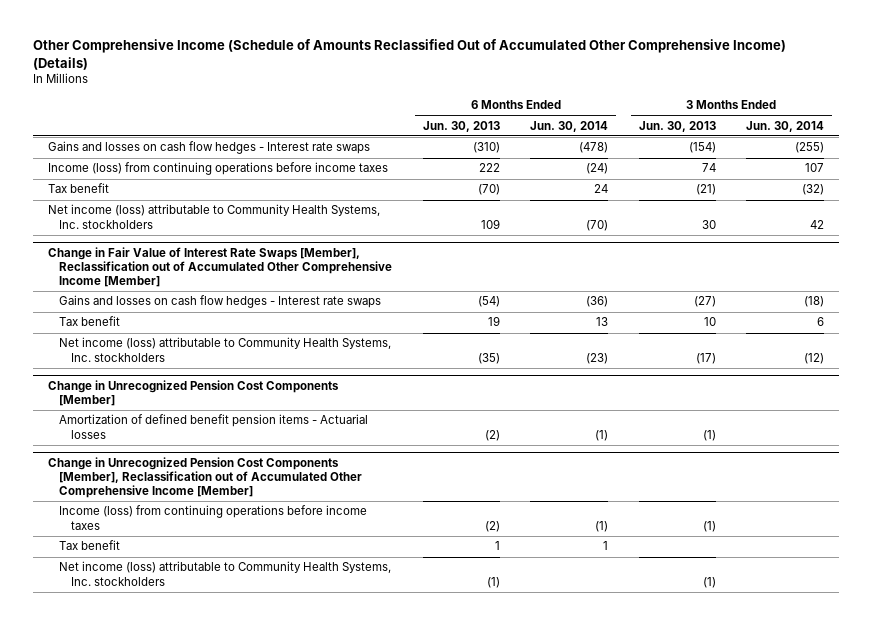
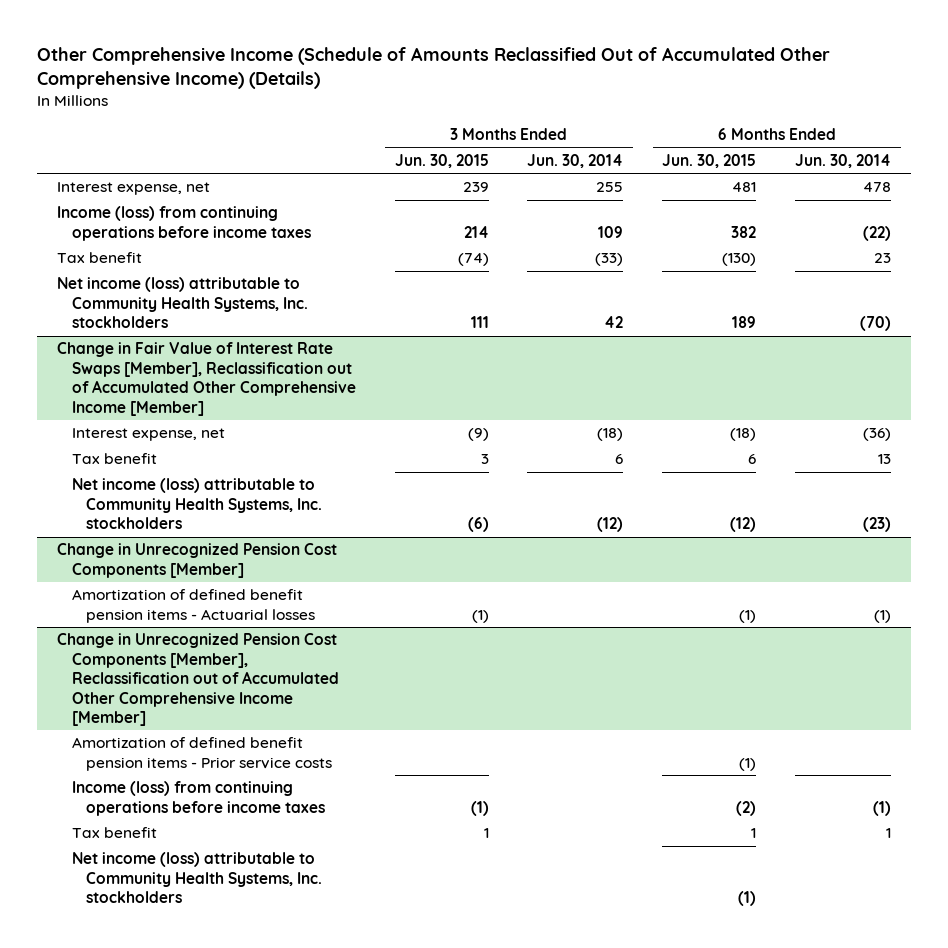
[422,120,500,132] Jun. 30, 2013 -> none
[638,120,716,132] Jun. 30, 2013 -> none
none -> [394,153,489,168] Jun. 30, 2015
none -> [662,153,757,168] Jun. 30, 2015
[47,141,370,155] Gains and losses on cash flow hedges - Interest rate swaps -> none
none -> [56,182,210,196] Interest expense, net
[586,163,609,175] (24) -> [863,225,892,241] (22)
[805,163,825,173] 107 -> [598,225,624,238] 109
[594,184,609,194] 24 -> [874,253,892,264] 23
[802,184,825,196] (32) -> [595,253,624,267] (33)
[59,295,382,309] Gains and losses on cash flow hedges - Interest rate swaps -> [71,428,225,442] Interest expense, net
none -> [71,737,333,771] Amortization of defined benefit pension items - Prior service costs

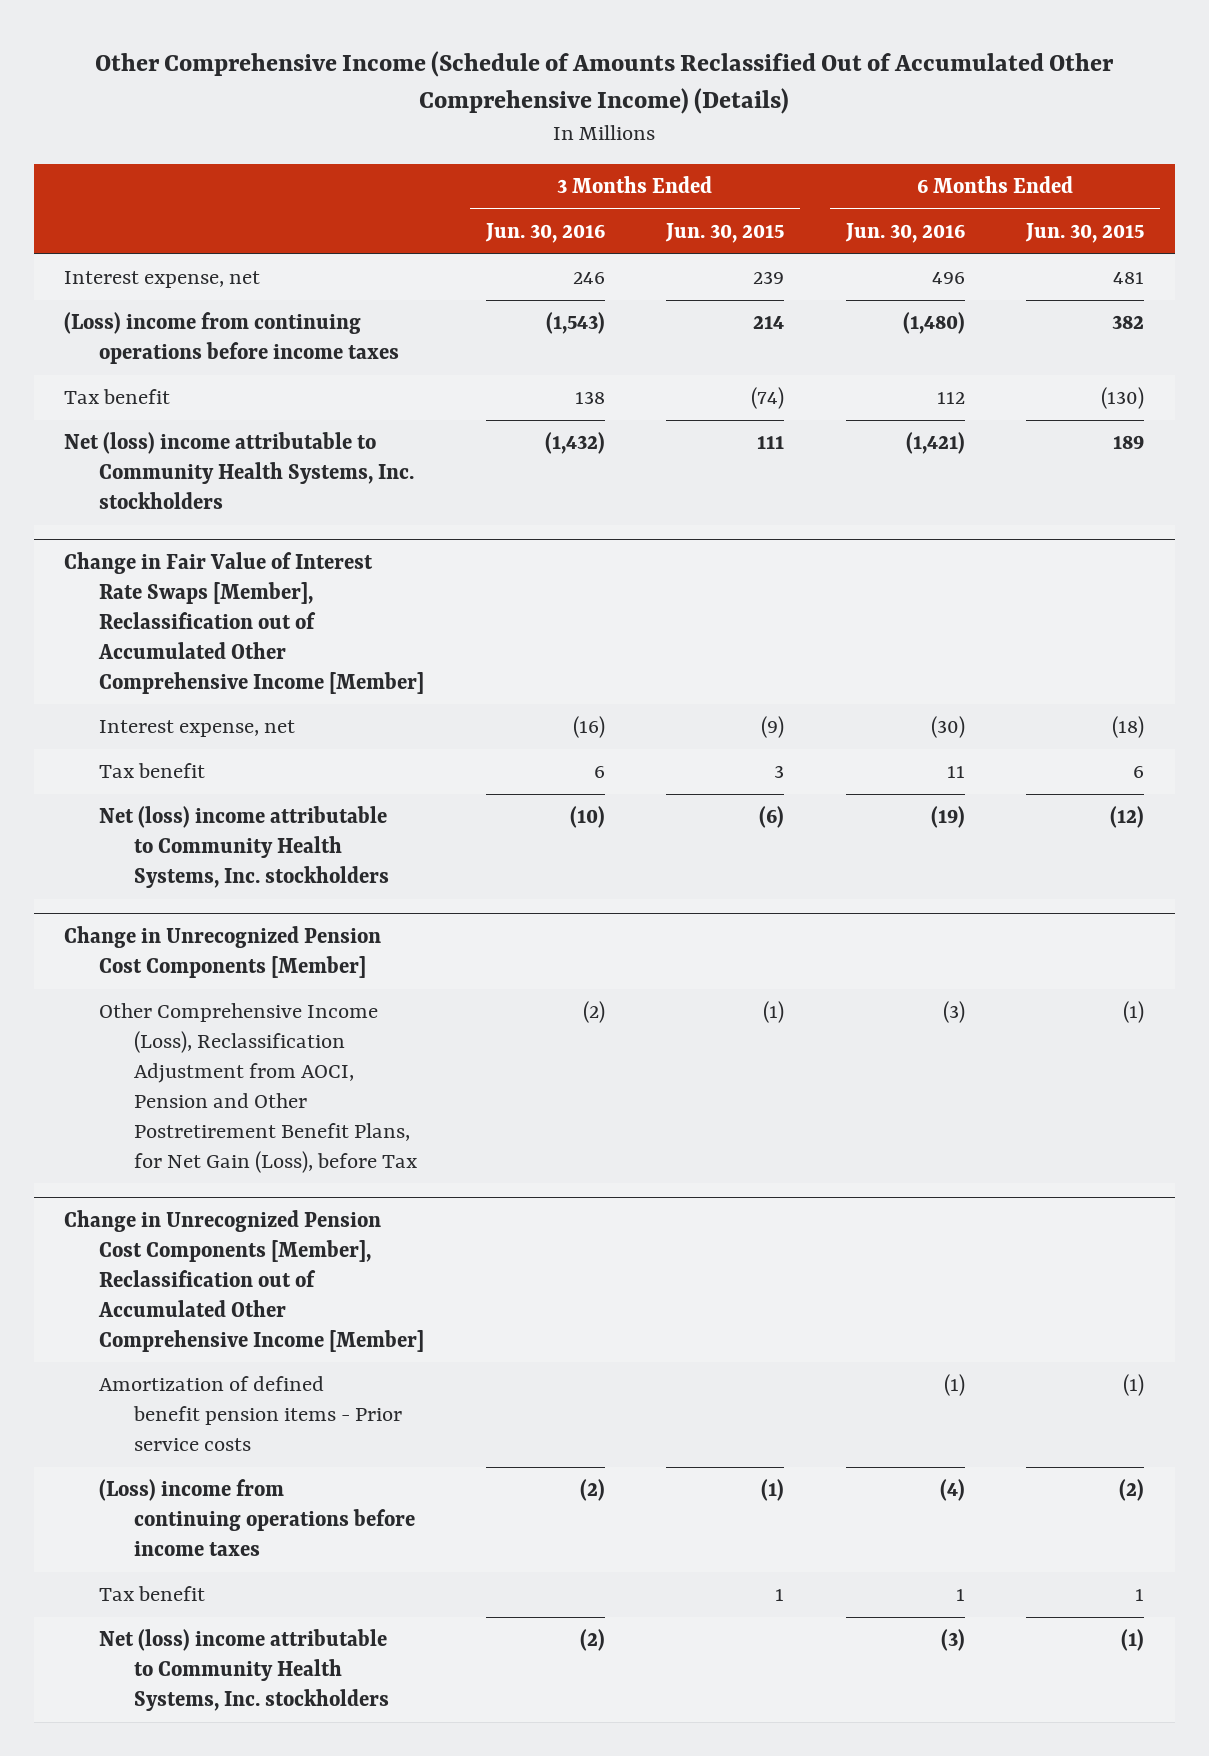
[527,153,624,168] Jun. 30, 2014 -> none
[795,153,892,168] Jun. 30, 2014 -> none
none -> [484,223,605,244] Jun. 30, 2016
none -> [844,223,965,244] Jun. 30, 2016
[56,206,311,241] Income (loss) from continuing operations before income taxes -> [64,312,400,365] (Loss) income from continuing operations before income taxes
[56,277,308,329] Net income (loss) attributable to Community Health Systems, Inc. stockholders -> [64,432,415,510] Net (loss) income attributable to Community Health Systems, Inc. stockholders
[71,478,323,530] Net income (loss) attributable to Community Health Systems, Inc. stockholders -> [99,806,390,889] Net (loss) income attributable to Community Health Systems, Inc. stockholders
[71,589,316,623] Amortization of defined benefit pension items - Actuarial losses -> [99,1003,418,1173] Other Comprehensive Income (Loss), Reclassification Adjustment from AOCI, Pension and Other Postretirement Benefit Plans, for Net Gain (Loss), before Tax
[71,781,326,816] Income (loss) from continuing operations before income taxes -> [99,1479,416,1557] (Loss) income from continuing operations before income taxes
[71,852,323,904] Net income (loss) attributable to Community Health Systems, Inc. stockholders -> [99,1629,390,1712] Net (loss) income attributable to Community Health Systems, Inc. stockholders

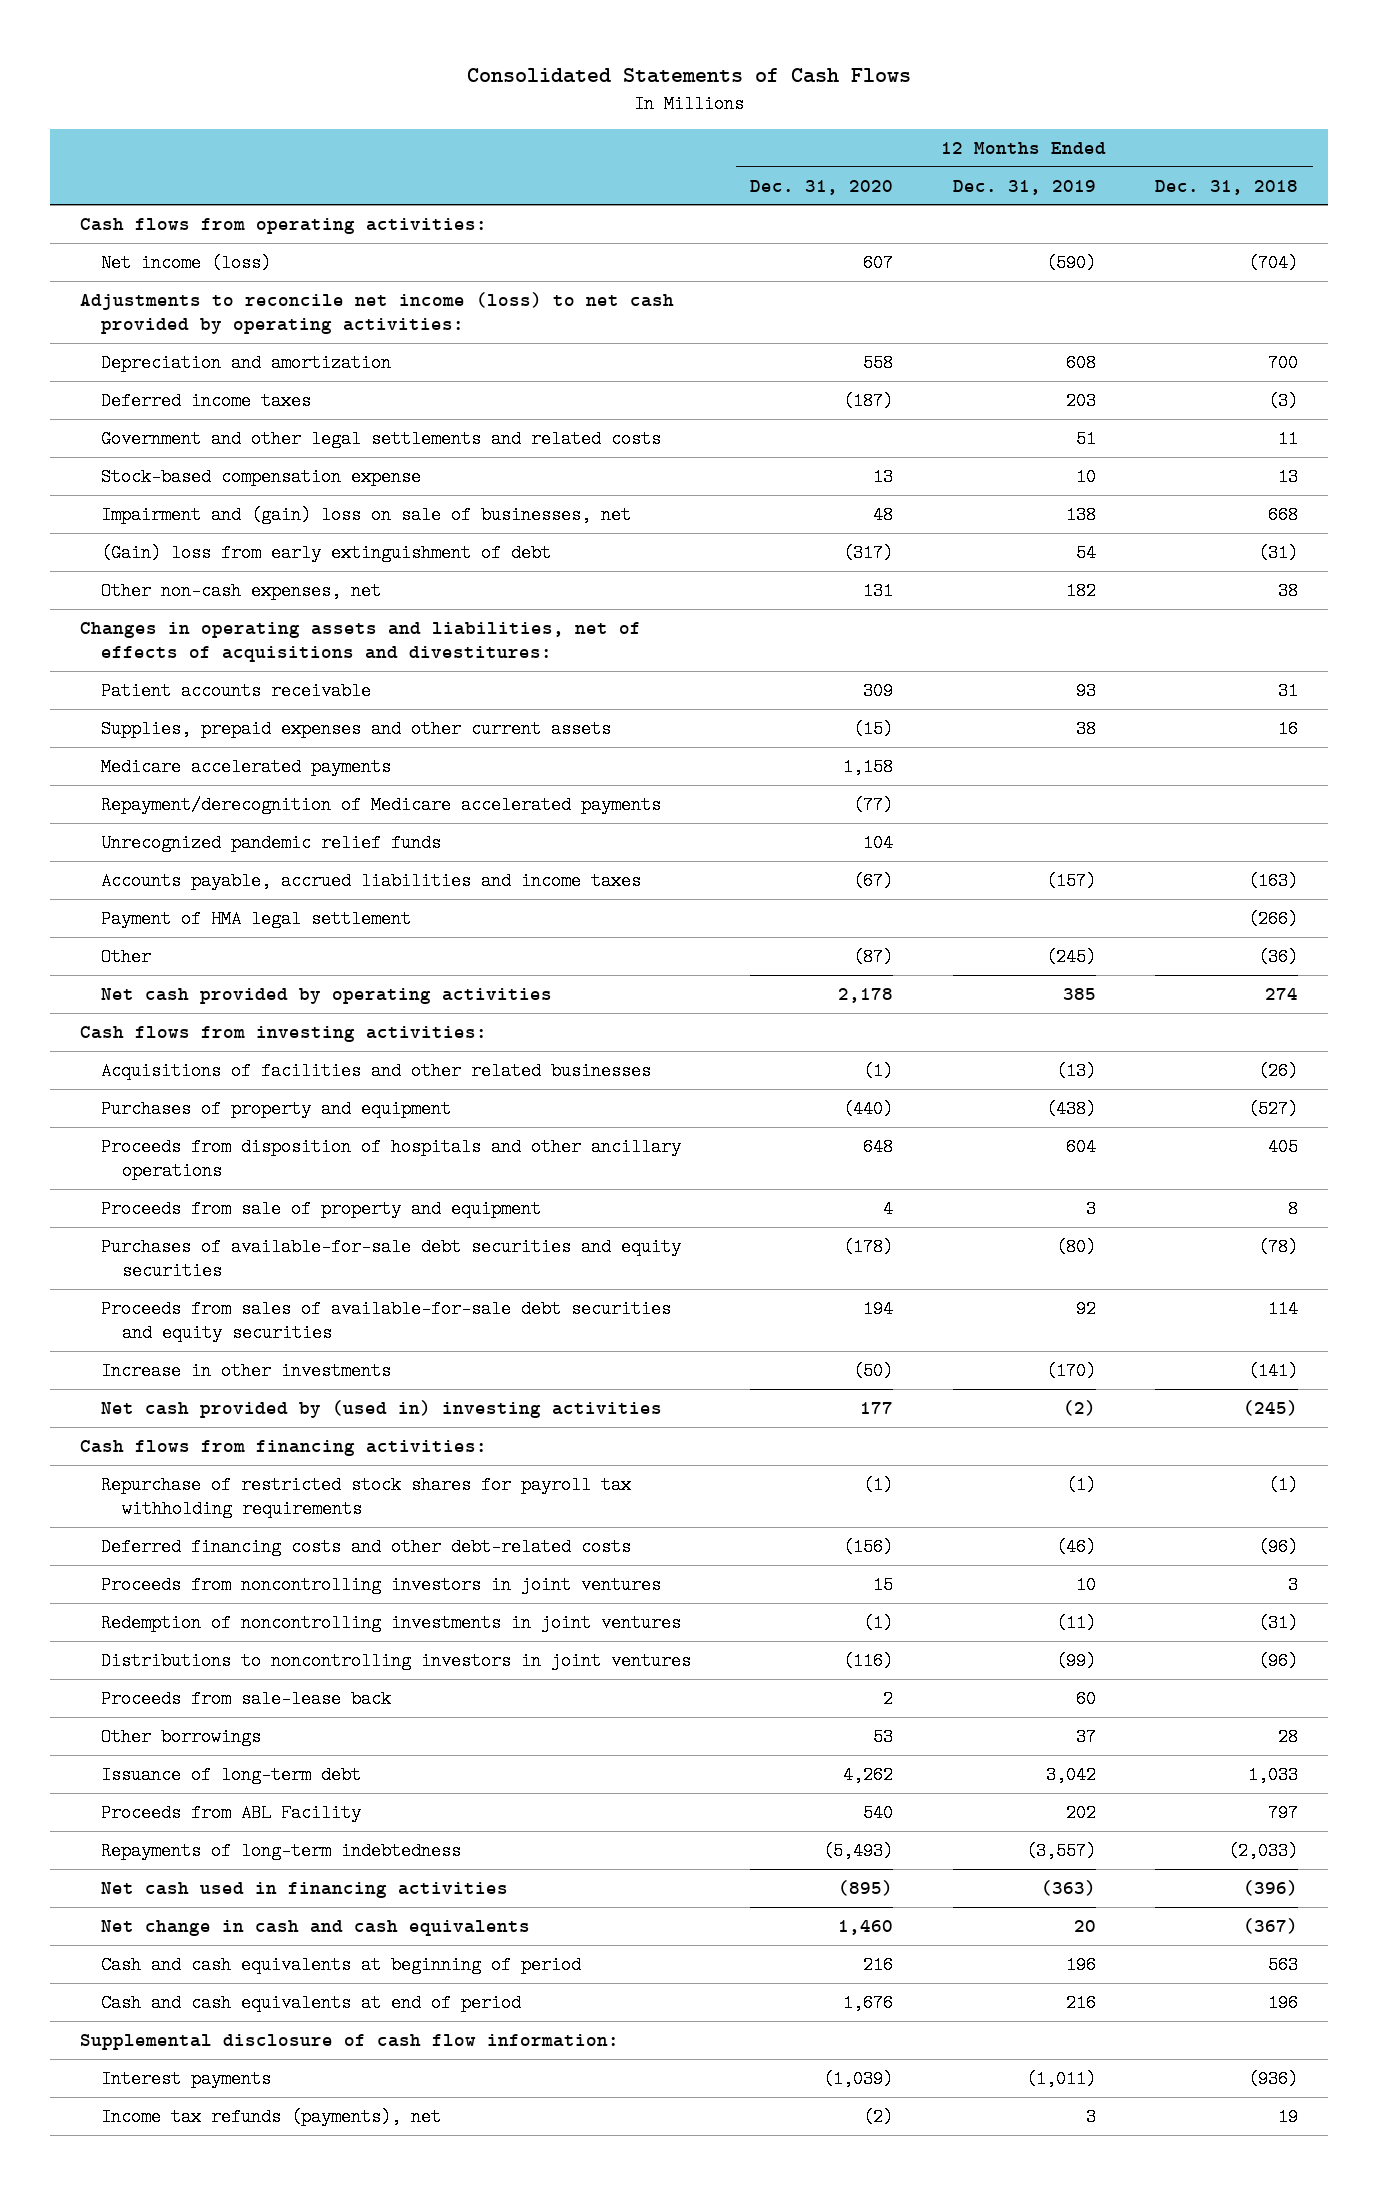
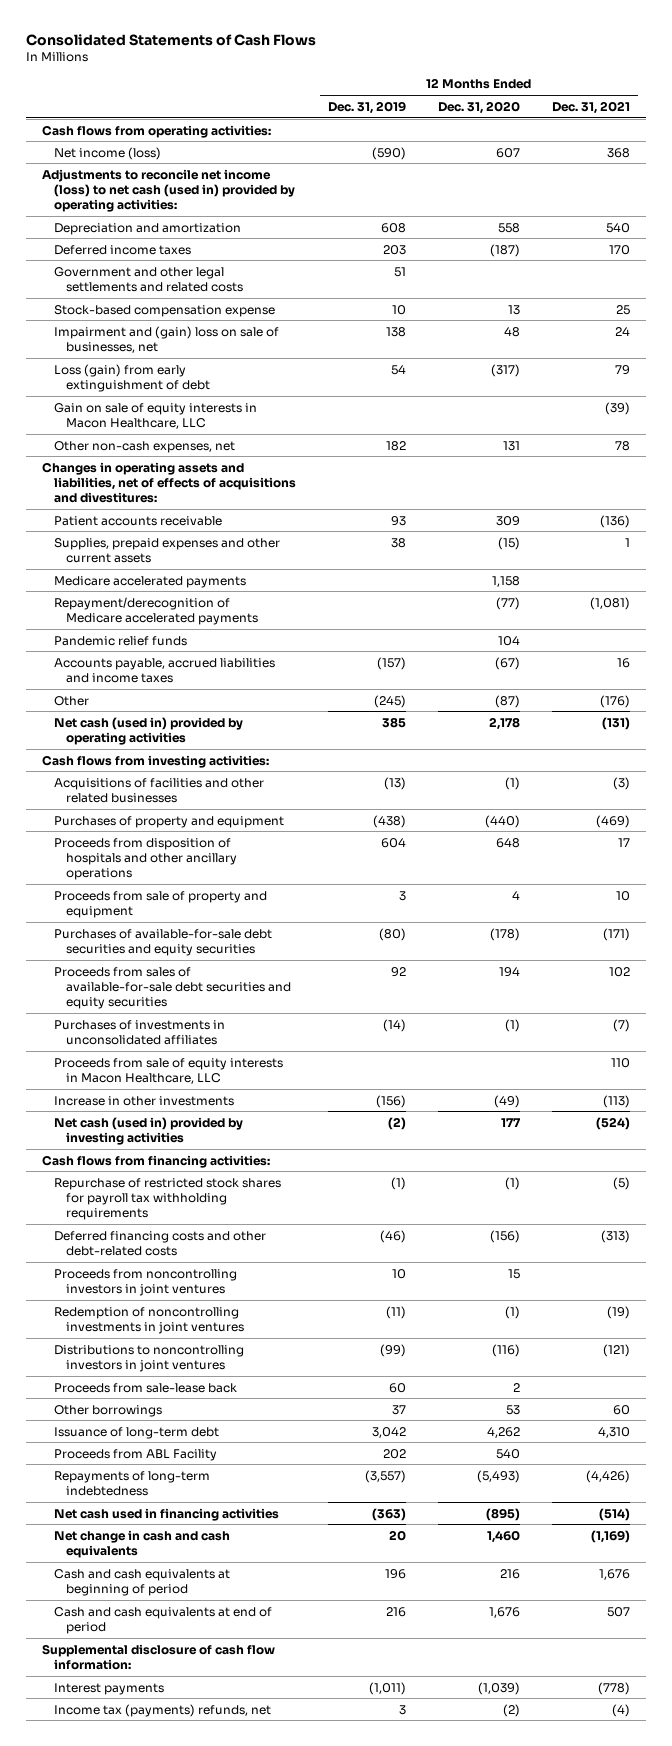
[1155,179,1299,195] Dec. 31, 2018 -> none
none -> [552,100,631,114] Dec. 31, 2021
[80,292,675,334] Adjustments to reconcile net income (loss) to net cash provided by operating activities: -> [41,168,295,213] Adjustments to reconcile net income (loss) to net cash (used in) provided by operating activities:
[101,544,552,563] (Gain) loss from early extinguishment of debt -> [53,363,210,392] Loss (gain) from early extinguishment of debt
none -> [53,402,257,429] Gain on sale of equity interests in Macon Healthcare, LLC
[101,834,442,853] Unrecognized pandemic relief funds -> [53,635,187,646] Pandemic relief funds
[101,910,412,929] Payment of HMA legal settlement -> none
[101,988,553,1005] Net cash provided by operating activities -> [53,716,243,745] Net cash (used in) provided by operating activities
none -> [53,1019,225,1045] Purchases of investments in unconsolidated affiliates
none -> [53,1057,283,1084] Proceeds from sale of equity interests in Macon Healthcare, LLC
[853,1362,894,1381] (50) -> [494,1094,521,1108] (49)
[1045,1362,1096,1381] (170) -> [375,1094,406,1108] (156)
[101,1400,663,1419] Net cash provided by (used in) investing activities -> [53,1116,243,1145] Net cash (used in) provided by investing activities
[101,2108,442,2127] Income tax refunds (payments), net -> [53,1703,271,1717] Income tax (payments) refunds, net

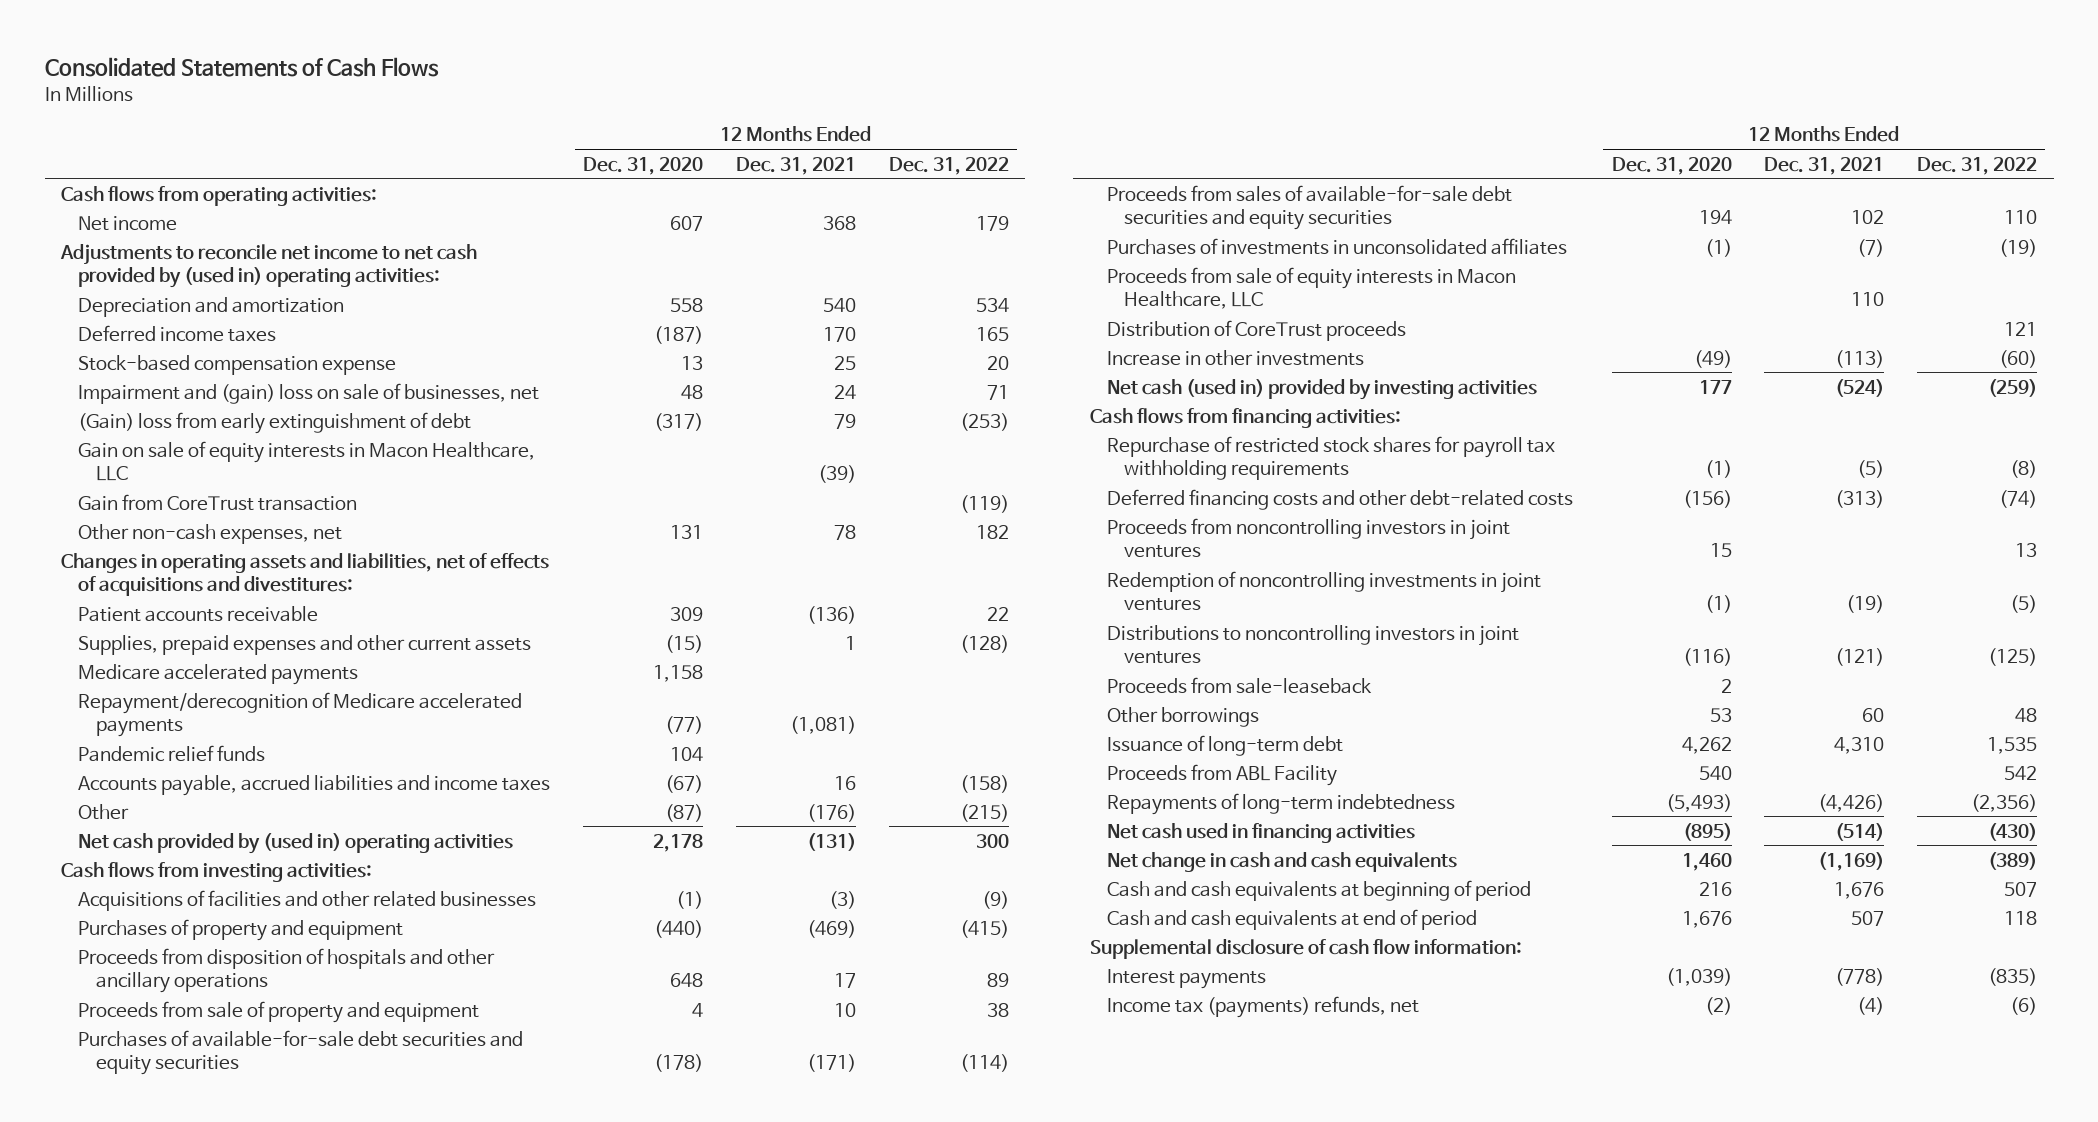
[327,100,406,114] Dec. 31, 2019 -> none
none -> [888,156,1009,175] Dec. 31, 2022
[53,146,161,160] Net income (loss) -> [78,215,178,231] Net income
[41,168,295,213] Adjustments to reconcile net income (loss) to net cash (used in) provided by operating activities: -> [60,243,478,289] Adjustments to reconcile net income to net cash provided by (used in) operating activities:
[53,266,243,292] Government and other legal settlements and related costs -> none
[53,363,210,392] Loss (gain) from early extinguishment of debt -> [78,411,472,434] (Gain) loss from early extinguishment of debt
none -> [78,493,358,511] Gain from CoreTrust transaction
[53,716,243,745] Net cash (used in) provided by operating activities -> [78,832,514,854] Net cash provided by (used in) operating activities
none -> [1106,319,1406,341] Distribution of CoreTrust proceeds
[53,1382,237,1393] Proceeds from sale-lease back -> [1106,676,1372,694] Proceeds from sale-leaseback

